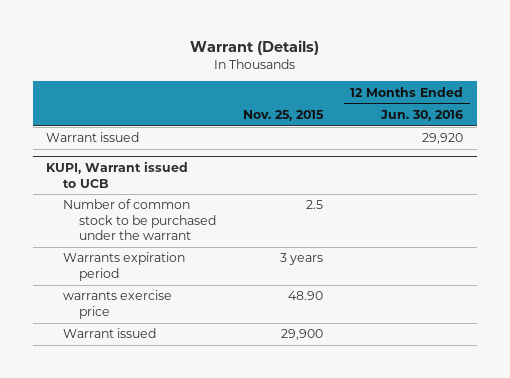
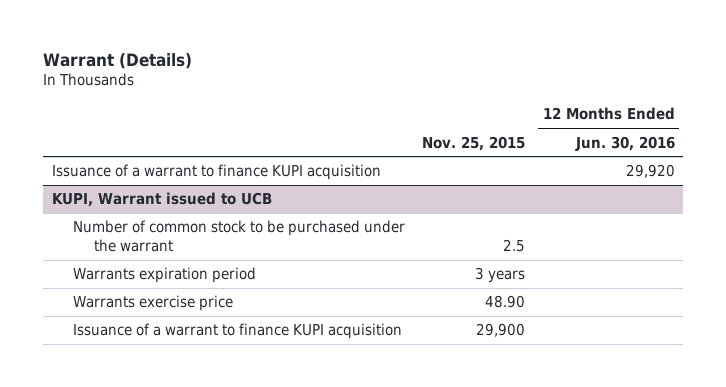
[46,132,140,143] Warrant issued -> [51,164,381,181] Issuance of a warrant to finance KUPI acquisition
[62,290,172,319] warrants exercise price -> [73,295,234,312] Warrants exercise price
[62,328,156,339] Warrant issued -> [73,323,403,340] Issuance of a warrant to finance KUPI acquisition

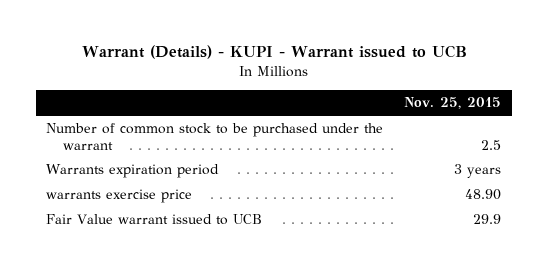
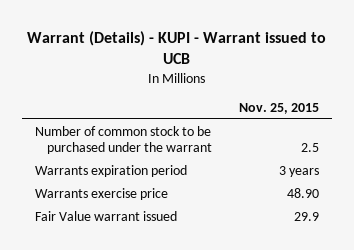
[46,189,193,204] warrants exercise price -> [35,187,169,200] Warrants exercise price
[46,214,263,226] Fair Value warrant issued to UCB -> [35,210,178,221] Fair Value warrant issued

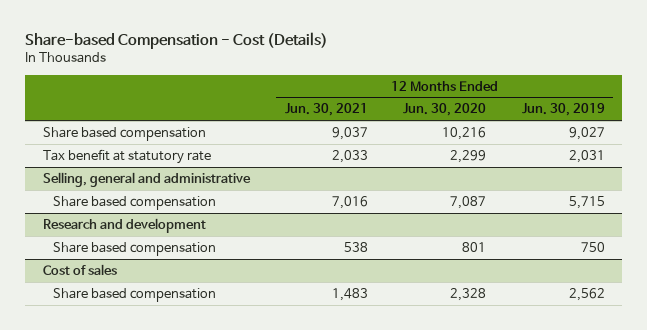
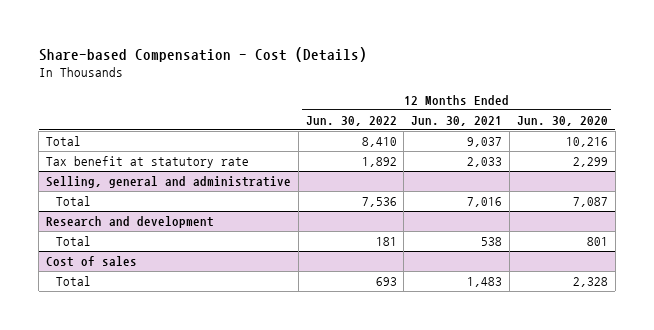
[521,103,605,117] Jun. 30, 2019 -> none
none -> [305,115,397,126] Jun. 30, 2022
[42,126,206,141] Share based compensation -> [46,136,82,147] Total
[52,195,216,210] Share based compensation -> [56,196,92,207] Total
[52,241,216,256] Share based compensation -> [56,236,92,247] Total
[52,287,216,302] Share based compensation -> [56,276,92,287] Total

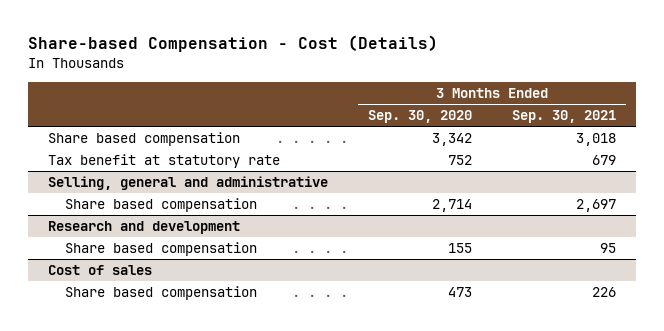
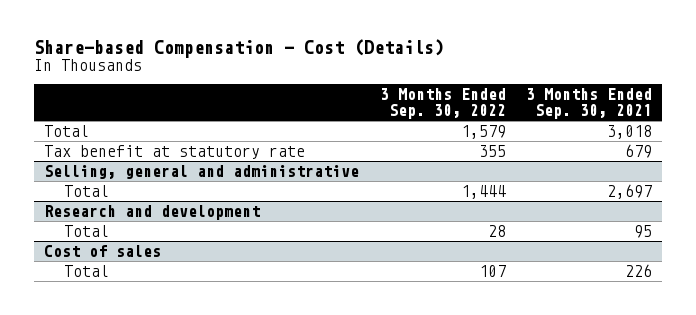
[367,110,472,124] Sep. 30, 2020 -> none
none -> [379,87,506,120] 3 Months Ended Sep. 30, 2022
[47,132,240,147] Share based compensation -> [44,124,90,137] Total
[64,198,257,213] Share based compensation -> [64,184,110,197] Total
[64,242,257,257] Share based compensation -> [64,224,110,237] Total
[64,286,257,301] Share based compensation -> [64,264,110,277] Total

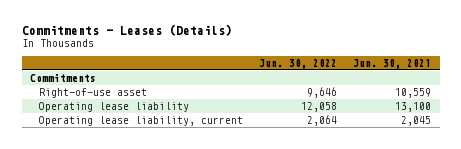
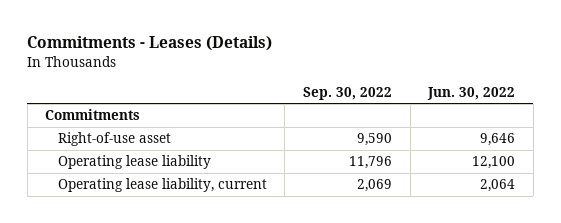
[353,58,432,69] Jun. 30, 2021 -> none
none -> [302,86,392,100] Sep. 30, 2022
[301,101,338,112] 12,058 -> [472,156,516,170] 12,100

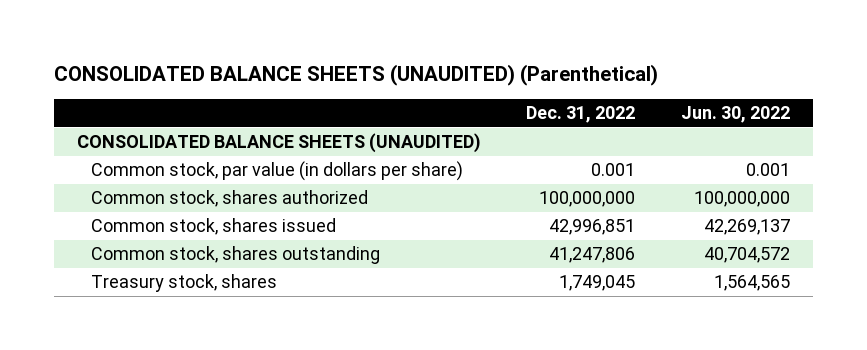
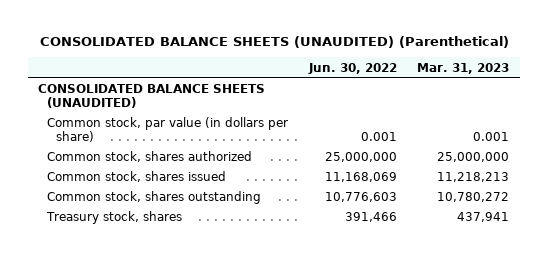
[526,106,636,124] Dec. 31, 2022 -> none
none -> [417,62,510,74] Mar. 31, 2023
[694,191,791,208] 100,000,000 -> [324,152,397,163] 25,000,000
[704,219,791,236] 42,269,137 -> [324,172,397,183] 11,168,069
[704,247,791,264] 40,704,572 -> [324,192,397,203] 10,776,603
[714,275,791,292] 1,564,565 -> [344,212,397,223] 391,466

